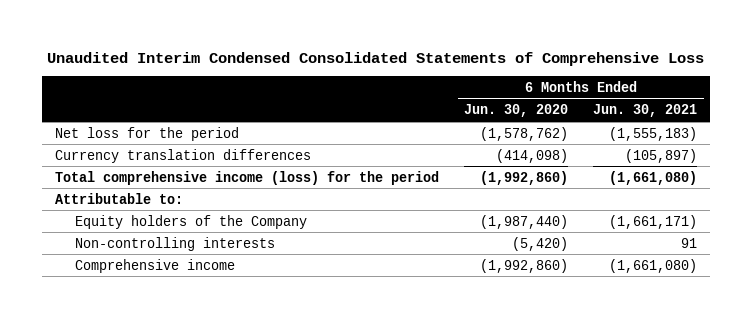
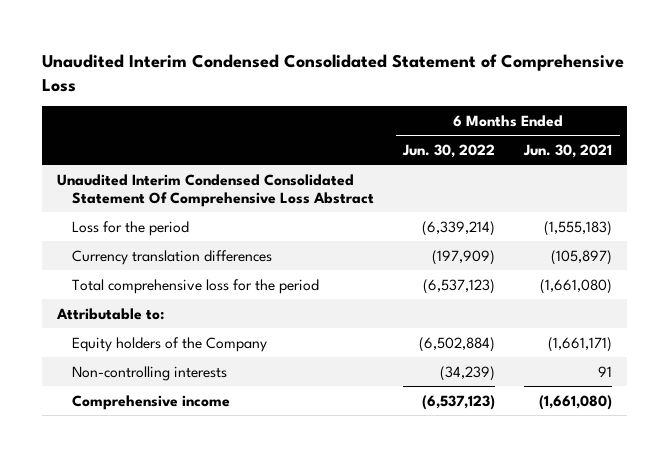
[47,52,705,67] Unaudited Interim Condensed Consolidated Statements of Comprehensive Loss -> [42,53,625,92] Unaudited Interim Condensed Consolidated Statement of Comprehensive Loss
[464,104,569,118] Jun. 30, 2020 -> none
none -> [402,143,496,158] Jun. 30, 2022
none -> [56,173,375,208] Unaudited Interim Condensed Consolidated Statement Of Comprehensive Loss Abstract
[54,126,239,141] Net loss for the period -> [72,220,190,236] Loss for the period
[54,170,439,185] Total comprehensive income (loss) for the period -> [72,278,320,294] Total comprehensive loss for the period

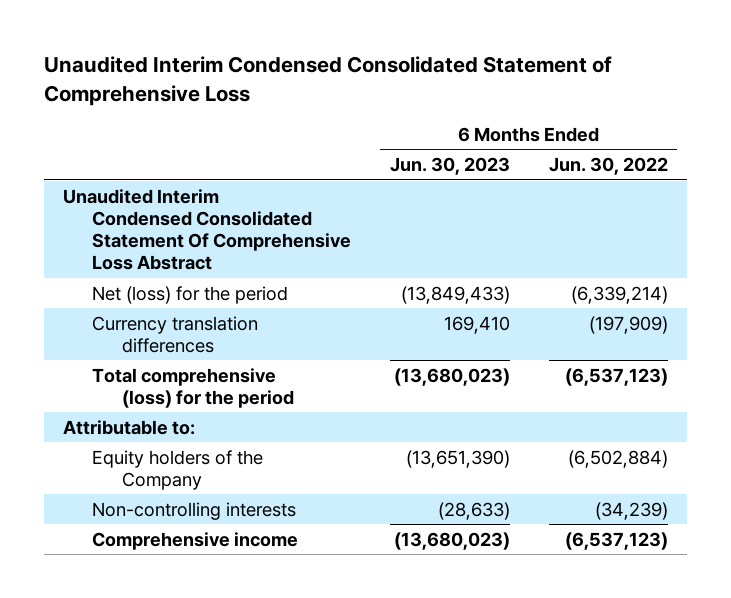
[523,143,613,158] Jun. 30, 2021 -> none
none -> [389,157,510,176] Jun. 30, 2023
[72,220,190,236] Loss for the period -> [92,285,289,304] Net (loss) for the period
[72,278,320,294] Total comprehensive loss for the period -> [92,367,294,408] Total comprehensive (loss) for the period

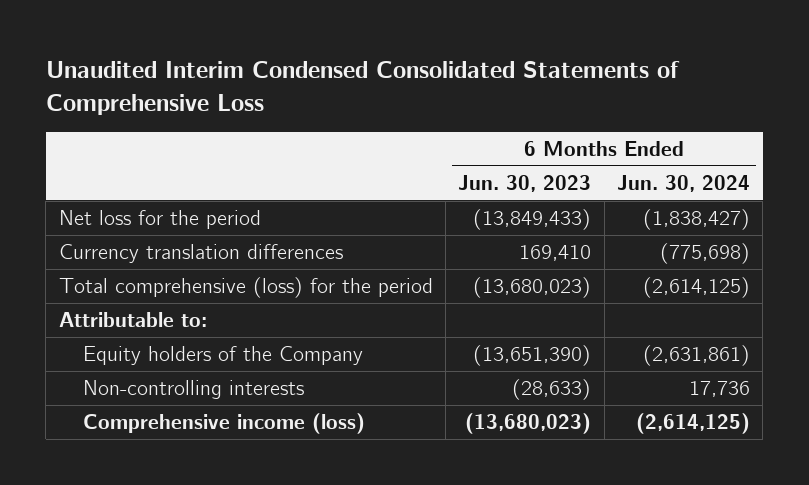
[43,56,612,106] Unaudited Interim Condensed Consolidated Statement of Comprehensive Loss -> [45,61,680,116] Unaudited Interim Condensed Consolidated Statements of Comprehensive Loss
[548,157,668,176] Jun. 30, 2022 -> none
none -> [617,175,751,193] Jun. 30, 2024
[63,188,352,271] Unaudited Interim Condensed Consolidated Statement Of Comprehensive Loss Abstract -> none
[92,285,289,304] Net (loss) for the period -> [58,210,261,230] Net loss for the period
[92,531,299,550] Comprehensive income -> [83,413,366,435] Comprehensive income (loss)

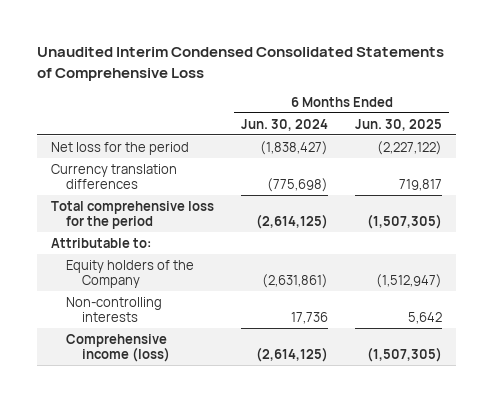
[458,175,592,193] Jun. 30, 2023 -> none
none -> [355,118,443,131] Jun. 30, 2025
[58,277,433,299] Total comprehensive (loss) for the period -> [50,200,214,230] Total comprehensive loss for the period

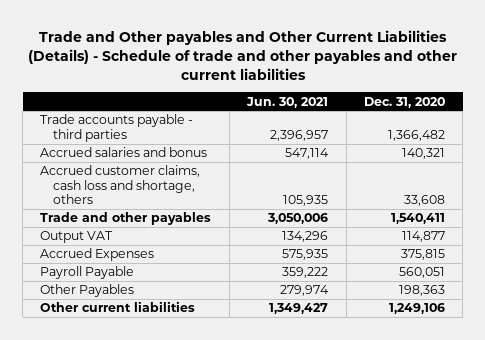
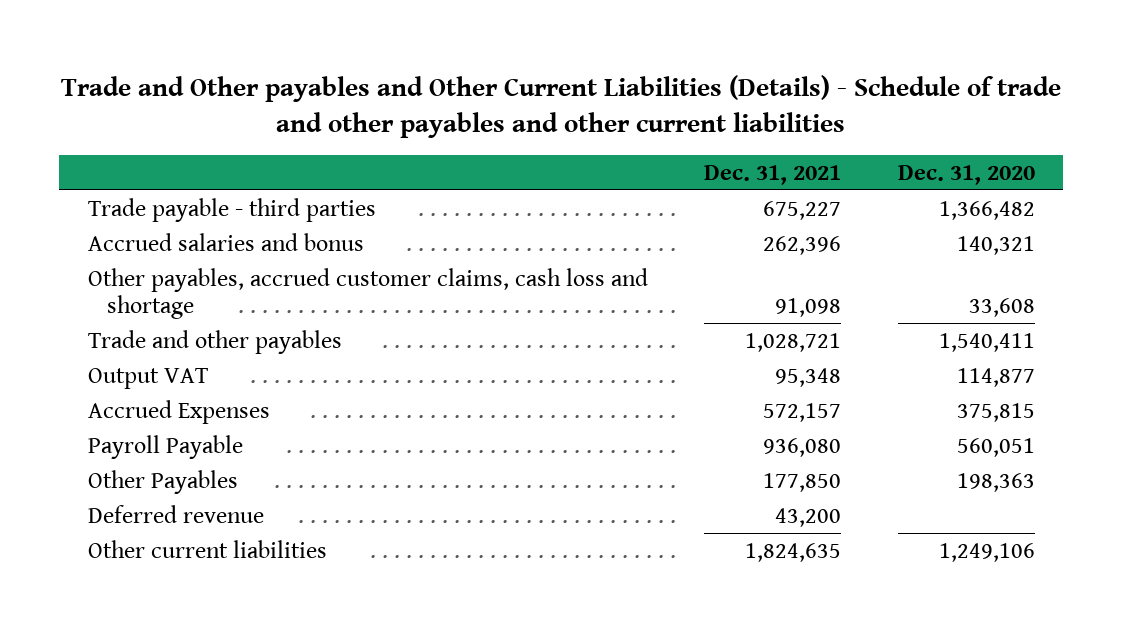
[246,96,329,108] Jun. 30, 2021 -> none
none -> [704,164,842,185] Dec. 31, 2021
[40,114,194,142] Trade accounts payable - third parties -> [87,197,376,222] Trade payable - third parties
[40,165,201,205] Accrued customer claims, cash loss and shortage, others -> [87,267,648,319] Other payables, accrued customer claims, cash loss and shortage
none -> [87,504,264,523] Deferred revenue

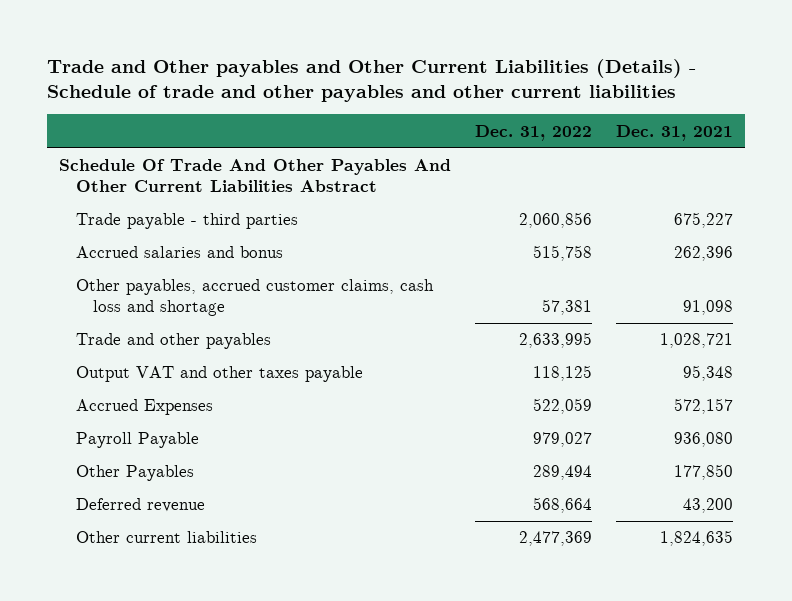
[897,164,1035,185] Dec. 31, 2020 -> none
none -> [474,124,592,141] Dec. 31, 2022
none -> [59,159,452,193] Schedule Of Trade And Other Payables And Other Current Liabilities Abstract
[87,367,208,389] Output VAT -> [76,366,364,383] Output VAT and other taxes payable

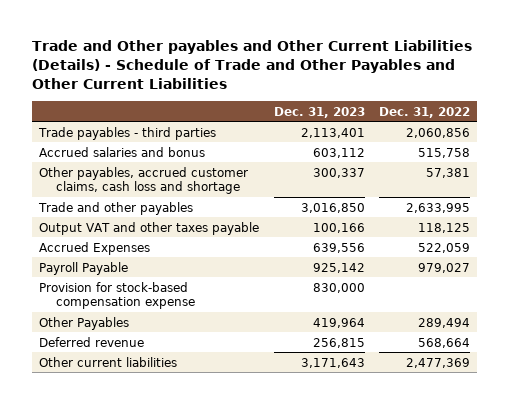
[47,58,697,103] Trade and Other payables and Other Current Liabilities (Details) - Schedule of trade and other payables and other current liabilities -> [32,39,473,89] Trade and Other payables and Other Current Liabilities (Details) - Schedule of Trade and Other Payables and Other Current Liabilities
[615,124,733,141] Dec. 31, 2021 -> none
none -> [273,106,365,118] Dec. 31, 2023
[59,159,452,193] Schedule Of Trade And Other Payables And Other Current Liabilities Abstract -> none
[76,213,299,230] Trade payable - third parties -> [38,126,217,140] Trade payables - third parties
none -> [39,281,196,310] Provision for stock-based compensation expense

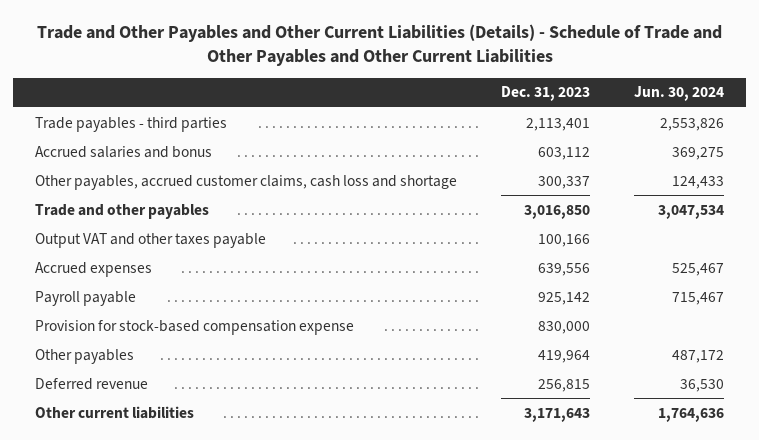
[32,39,473,89] Trade and Other payables and Other Current Liabilities (Details) - Schedule of Trade and Other Payables and Other Current Liabilities -> [36,23,722,66] Trade and Other Payables and Other Current Liabilities (Details) - Schedule of Trade and Other Payables and Other Current Liabilities
[379,106,471,118] Dec. 31, 2022 -> none
none -> [633,86,724,102] Jun. 30, 2024
[39,241,151,255] Accrued Expenses -> [35,261,153,277] Accrued expenses
[39,261,129,275] Payroll Payable -> [35,290,137,306] Payroll payable
[39,316,130,330] Other Payables -> [35,348,135,364] Other payables

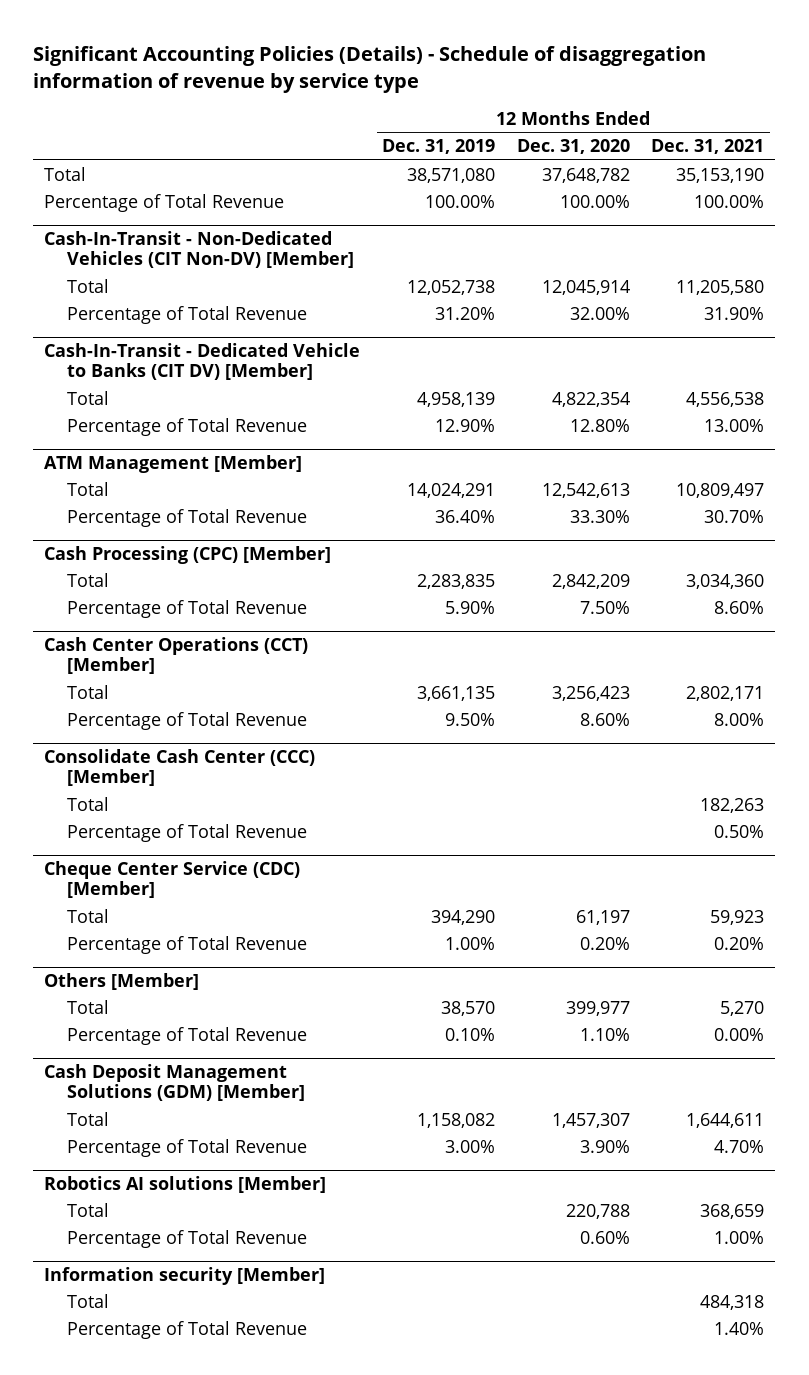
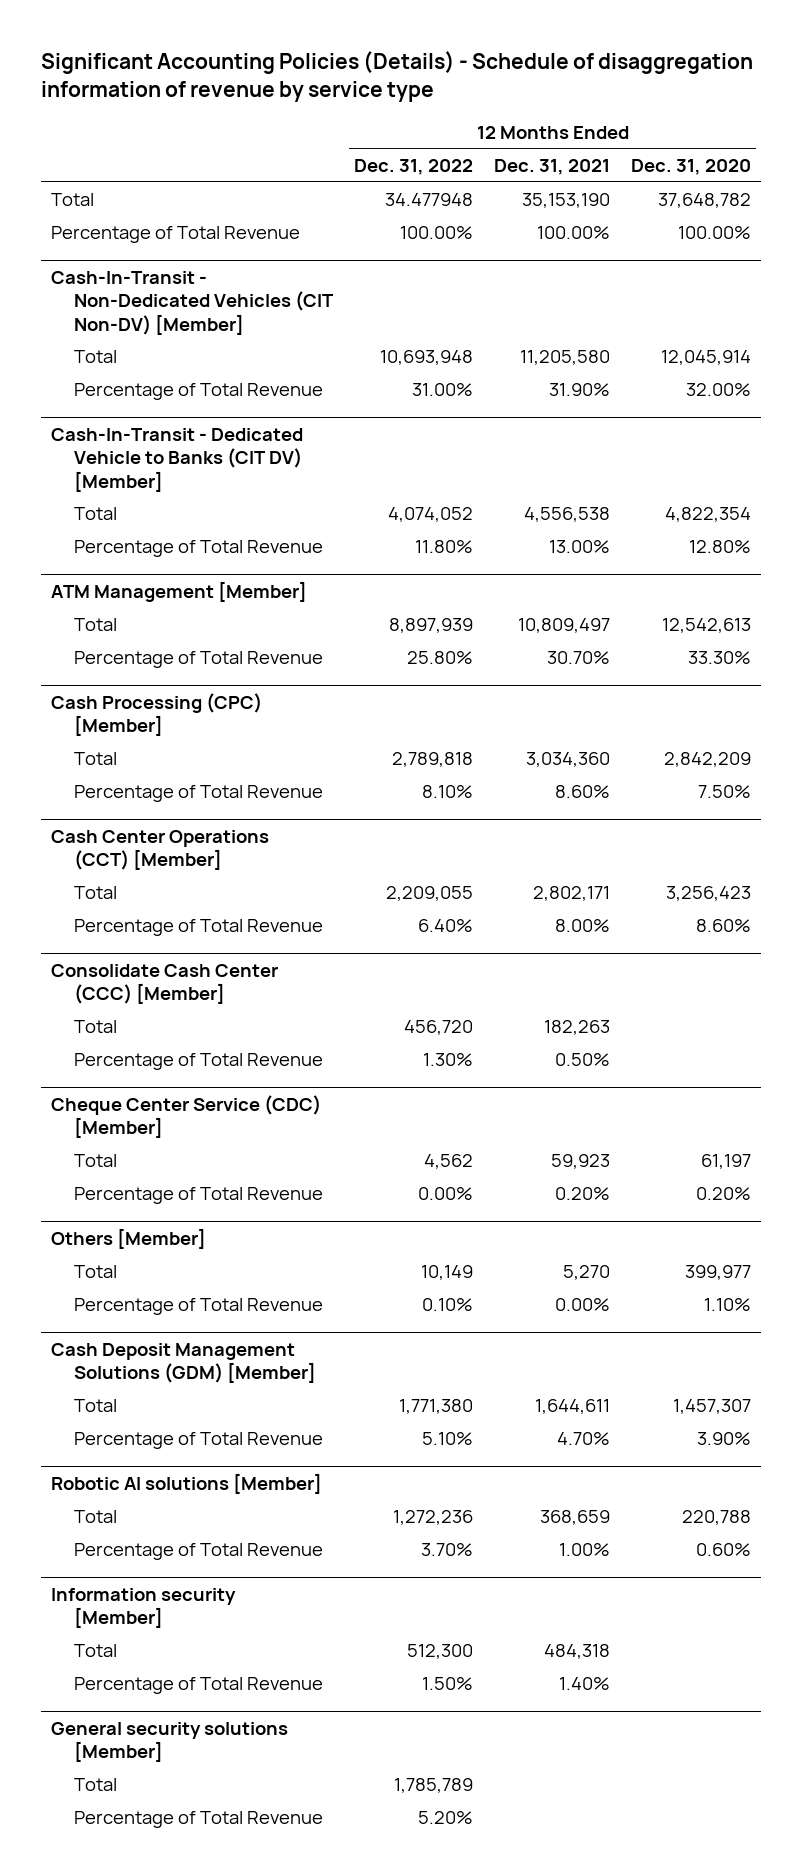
[381,139,495,155] Dec. 31, 2019 -> none
none -> [354,158,474,175] Dec. 31, 2022
[44,1176,327,1194] Robotics AI solutions [Member] -> [51,1472,323,1494] Robotic AI solutions [Member]
none -> [51,1721,289,1763] General security solutions [Member]
none -> [74,1778,118,1792] Total
none -> [74,1811,324,1829] Percentage of Total Revenue

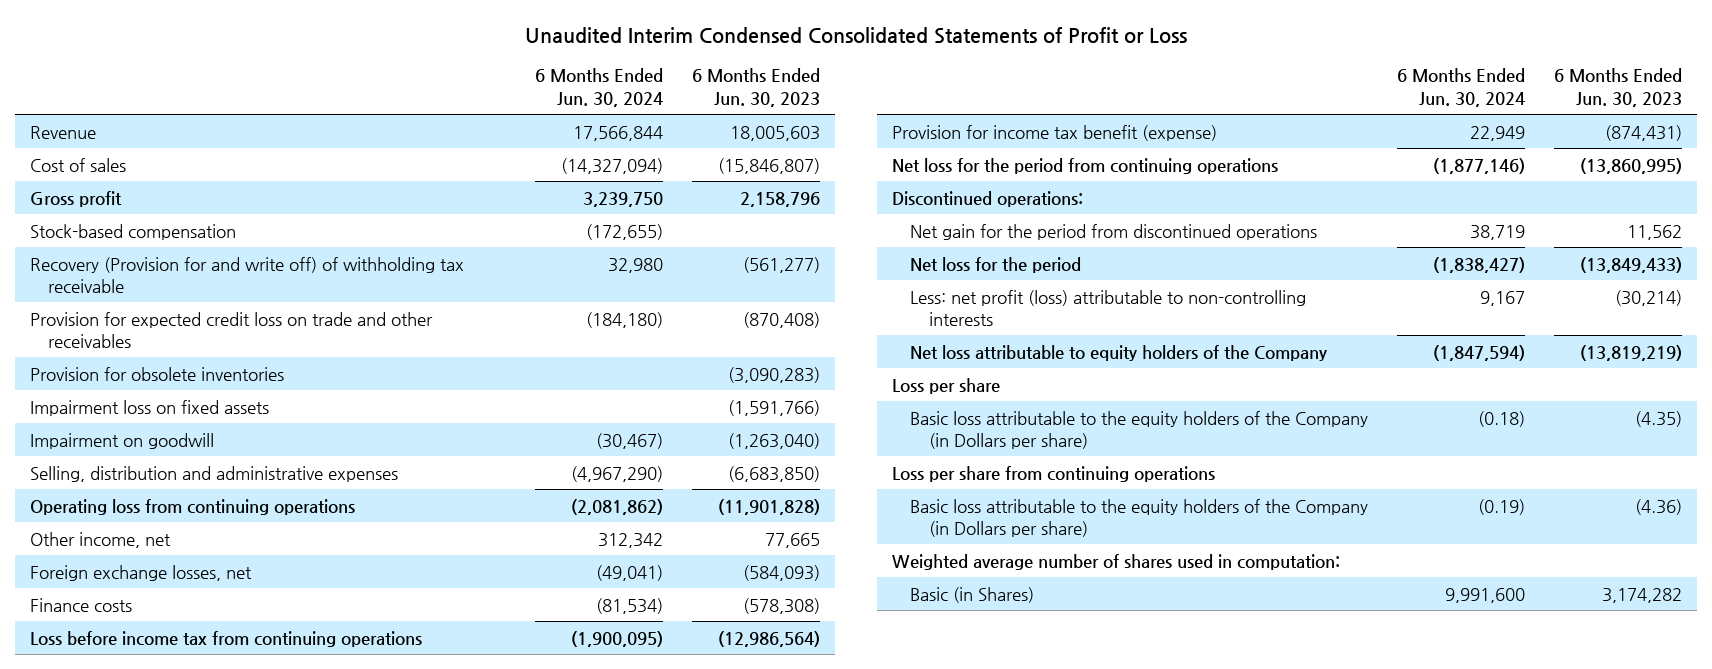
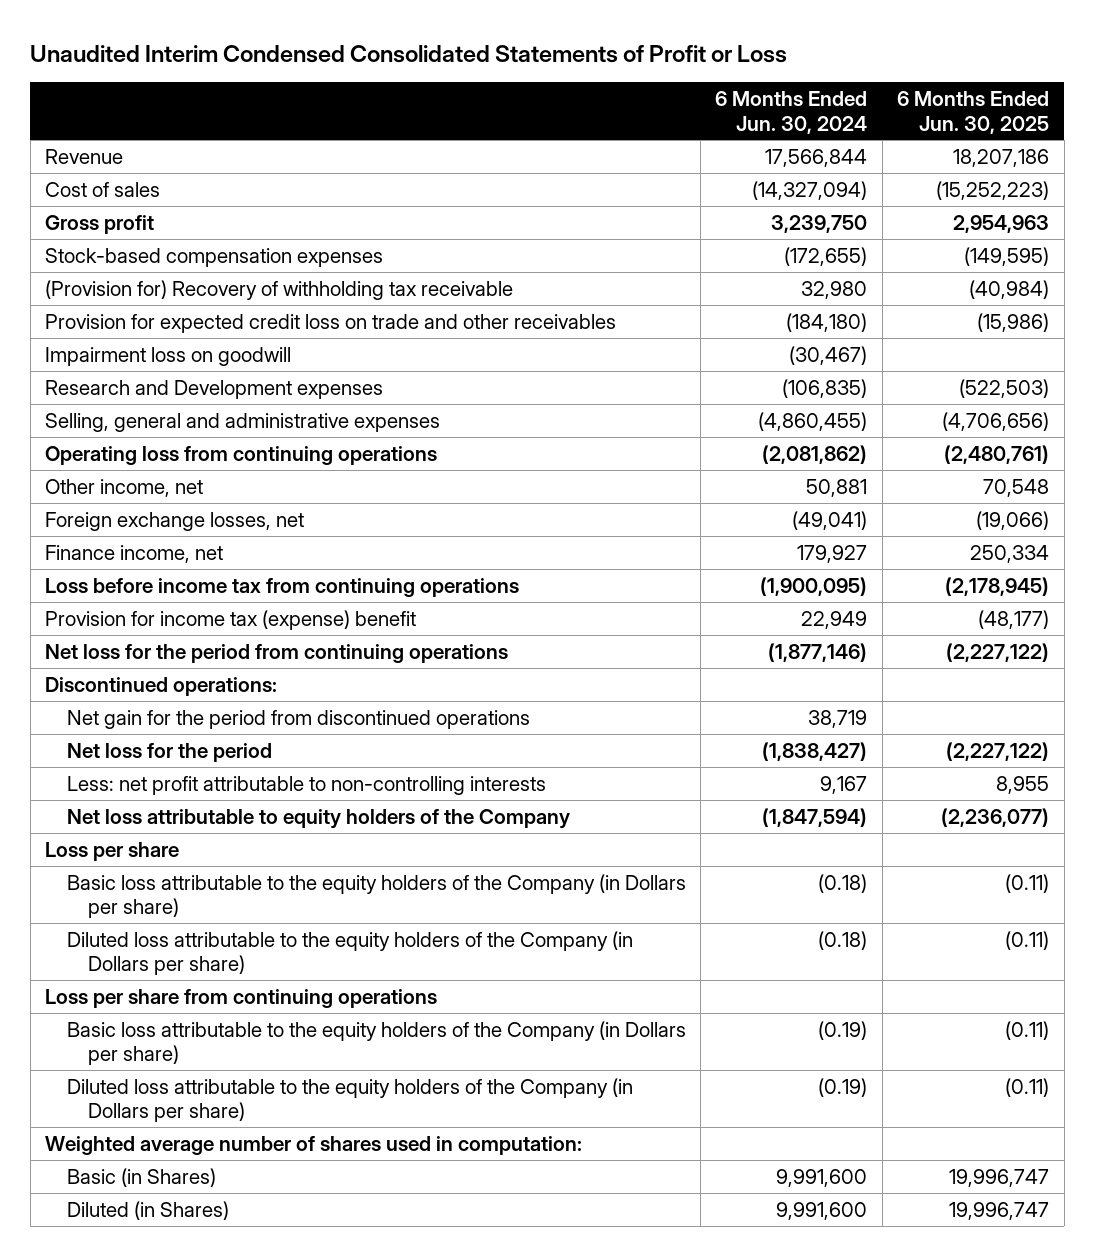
[692,68,821,107] 6 Months Ended Jun. 30, 2023 -> none
none -> [897,90,1050,134] 6 Months Ended Jun. 30, 2025
[29,223,236,240] Stock-based compensation -> [45,247,384,267] Stock-based compensation expenses
[29,256,464,293] Recovery (Provision for and write off) of withholding tax receivable -> [45,279,514,300] (Provision for) Recovery of withholding tax receivable
[29,366,284,381] Provision for obsolete inventories -> none
[29,399,269,416] Impairment loss on fixed assets -> none
[29,432,214,449] Impairment on goodwill -> [45,346,292,366] Impairment loss on goodwill
none -> [45,379,384,399] Research and Development expenses
[29,465,398,482] Selling, distribution and administrative expenses -> [45,412,441,432] Selling, general and administrative expenses
[571,465,664,482] (4,967,290) -> [758,411,868,431] (4,860,455)
[598,532,664,548] 312,342 -> [806,478,868,497] 50,881
[29,597,132,612] Finance costs -> none
none -> [45,544,224,563] Finance income, net
[891,124,1217,141] Provision for income tax benefit (expense) -> [45,609,417,630] Provision for income tax (expense) benefit
[910,289,1307,326] Less: net profit (loss) attributable to non-controlling interests -> [66,775,546,795] Less: net profit attributable to non-controlling interests
none -> [66,930,633,976] Diluted loss attributable to the equity holders of the Company (in Dollars per share)
none -> [66,1077,633,1123] Diluted loss attributable to the equity holders of the Company (in Dollars per share)
none -> [66,1200,229,1220] Diluted (in Shares)

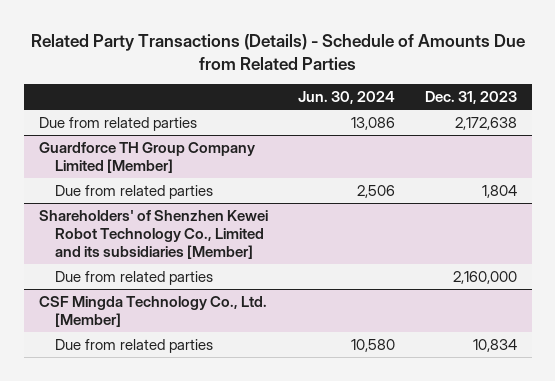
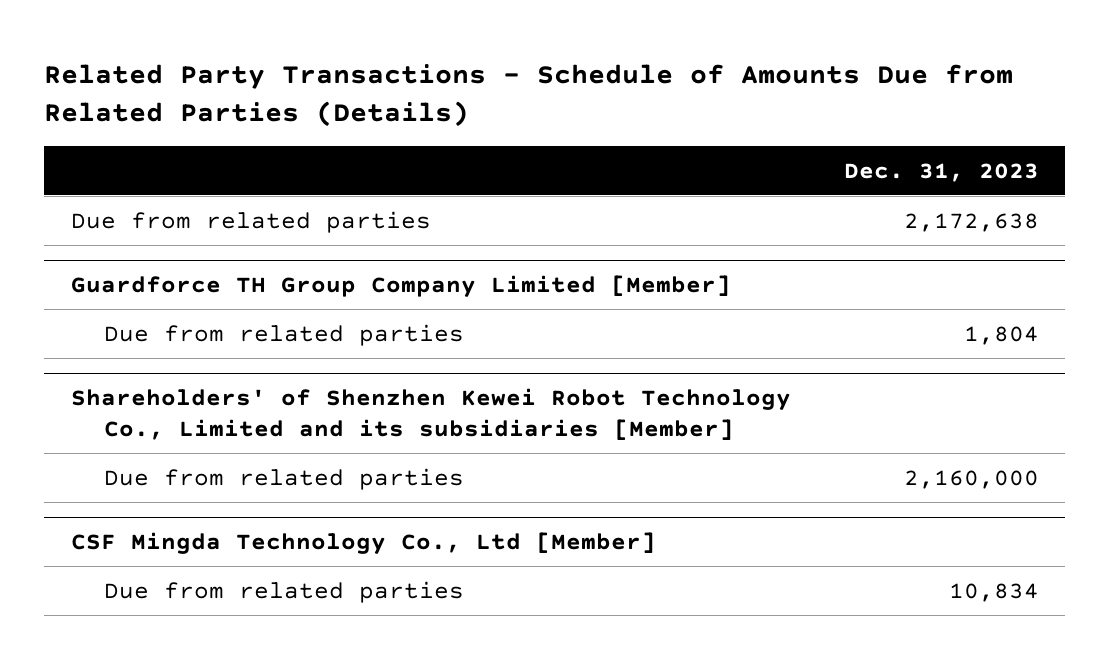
[30,33,525,70] Related Party Transactions (Details) - Schedule of Amounts Due from Related Parties -> [44,63,1014,128] Related Party Transactions - Schedule of Amounts Due from Related Parties (Details)
[297,91,395,105] Jun. 30, 2024 -> none
[38,295,267,327] CSF Mingda Technology Co., Ltd. [Member] -> [70,532,656,555] CSF Mingda Technology Co., Ltd [Member]

